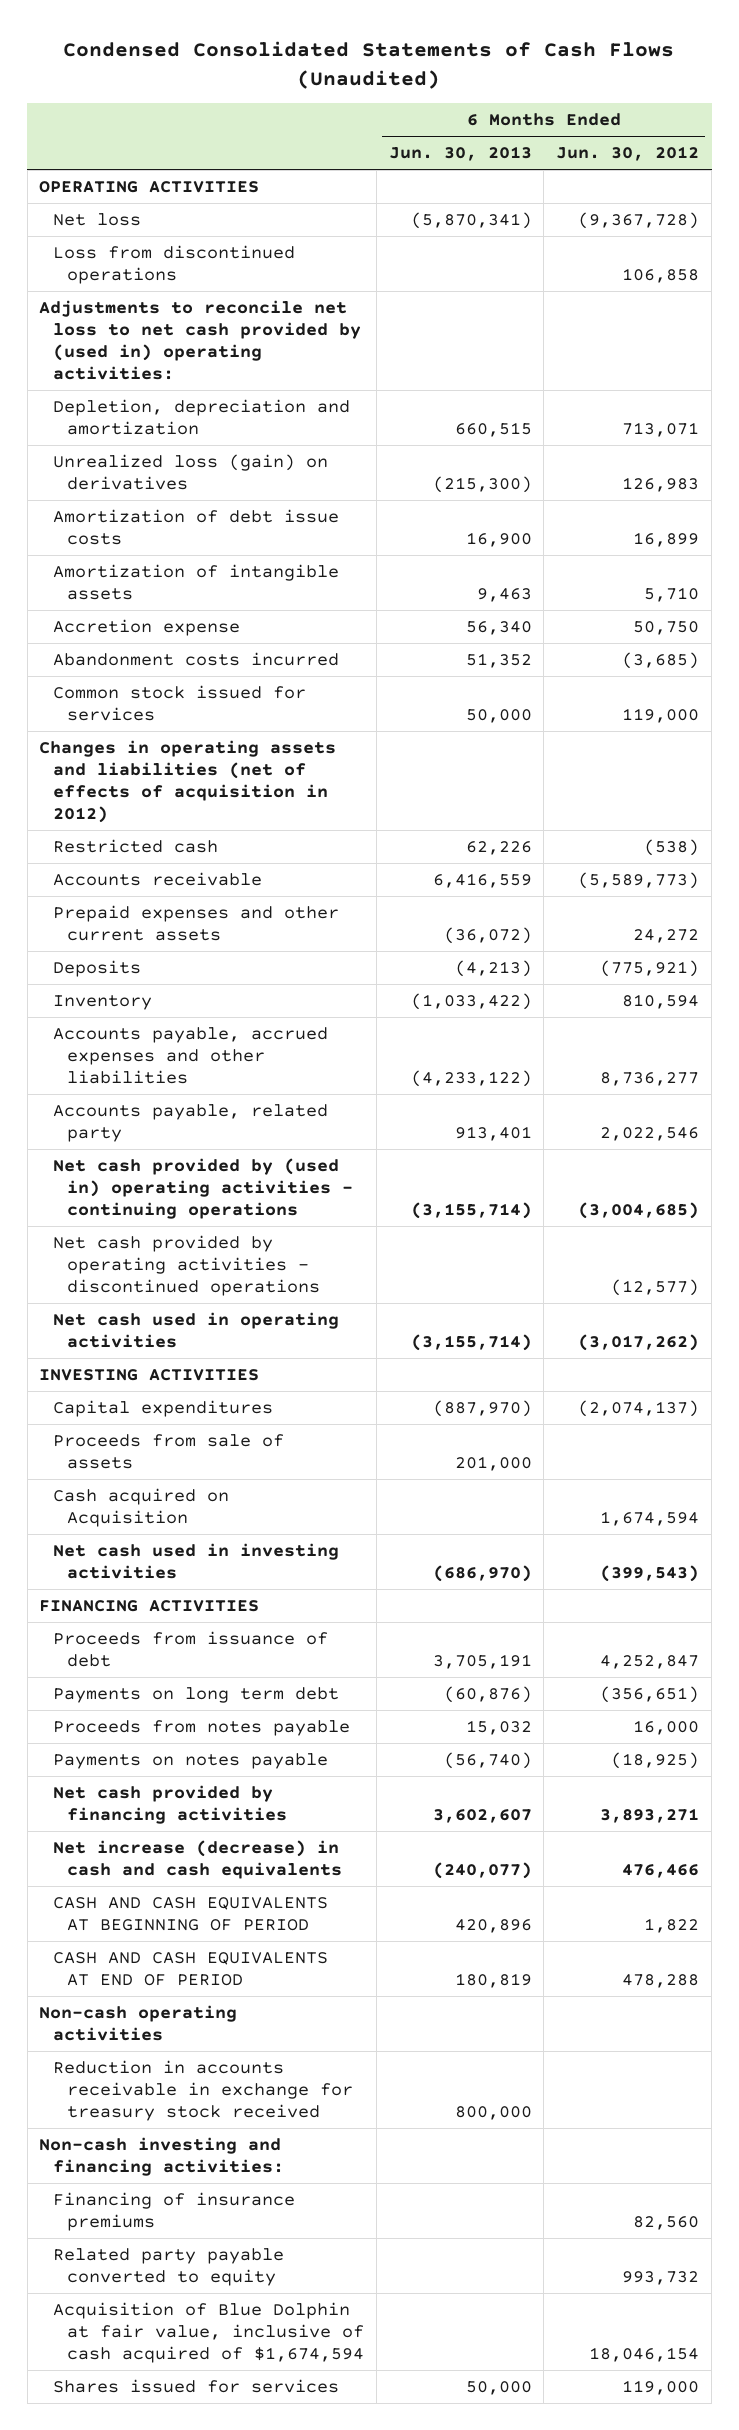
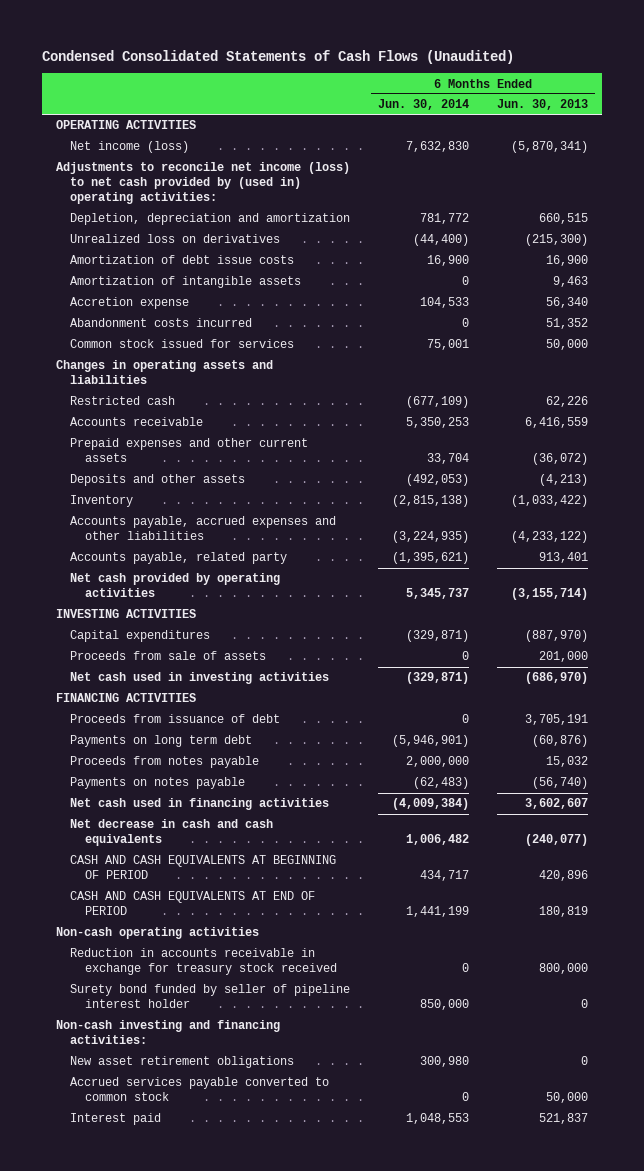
[556,146,700,162] Jun. 30, 2012 -> none
none -> [378,99,470,111] Jun. 30, 2014
[53,244,296,284] Loss from discontinued operations -> none
[53,212,142,226] Net loss -> [70,141,190,154] Net income (loss)
[39,299,362,380] Adjustments to reconcile net loss to net cash provided by (used in) operating activities: -> [56,162,351,205] Adjustments to reconcile net income (loss) to net cash provided by (used in) operating activities:
[53,453,329,490] Unrealized loss (gain) on derivatives -> [70,234,281,244] Unrealized loss on derivatives
[39,739,337,823] Changes in operating assets and liabilities (net of effects of acquisition in 2012) -> [56,360,274,385] Changes in operating assets and liabilities
[53,959,142,977] Deposits -> [70,474,246,487] Deposits and other assets
[53,1157,353,1219] Net cash provided by (used in) operating activities - continuing operations -> none
[53,1234,320,1296] Net cash provided by operating activities - discontinued operations -> none
[53,1311,340,1348] Net cash used in operating activities -> [70,573,281,598] Net cash provided by operating activities
[53,1487,230,1527] Cash acquired on Acquisition -> none
[53,1784,287,1824] Net cash provided by financing activities -> [70,798,330,811] Net cash used in financing activities
[53,1839,342,1879] Net increase (decrease) in cash and cash equivalents -> [70,819,274,847] Net decrease in cash and cash equivalents
none -> [70,984,351,1009] Surety bond funded by seller of pipeline interest holder
[53,2191,296,2231] Financing of insurance premiums -> none
[53,2247,285,2286] Related party payable converted to equity -> none
[53,2301,364,2363] Acquisition of Blue Dolphin at fair value, inclusive of cash acquired of $1,674,594 -> none
none -> [70,1056,295,1069] New asset retirement obligations
[53,2378,340,2393] Shares issued for services -> [70,1077,330,1102] Accrued services payable converted to common stock
none -> [70,1113,162,1126] Interest paid

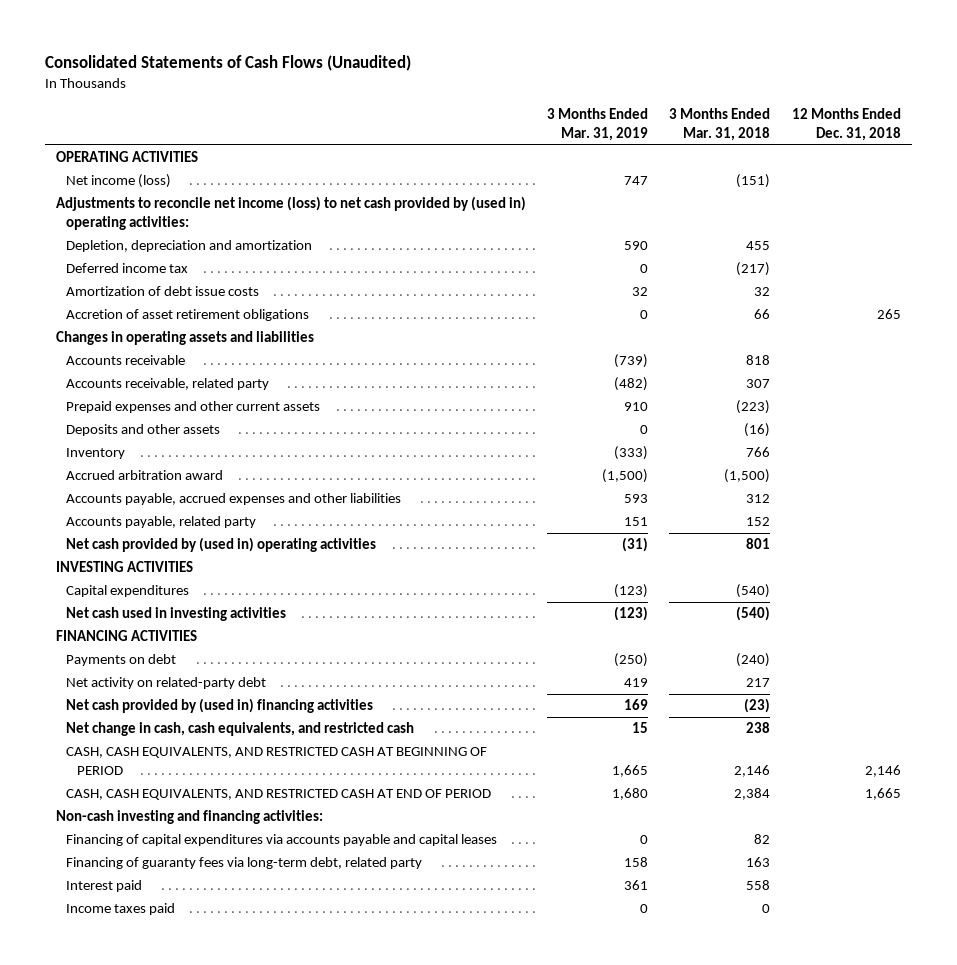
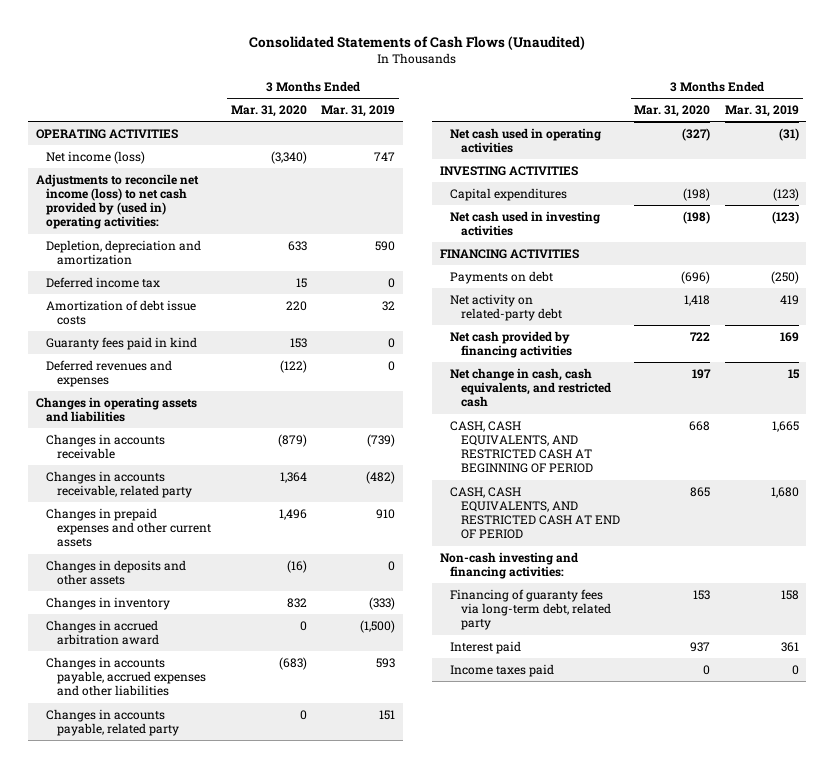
[669,107,771,141] 3 Months Ended Mar. 31, 2018 -> none
[791,107,901,141] 12 Months Ended Dec. 31, 2018 -> none
none -> [230,105,307,118] Mar. 31, 2020
[66,309,310,322] Accretion of asset retirement obligations -> none
none -> [46,336,198,350] Guaranty fees paid in kind
none -> [46,359,173,388] Deferred revenues and expenses
[66,355,186,366] Accounts receivable -> [46,433,166,460] Changes in accounts receivable
[66,378,270,391] Accounts receivable, related party -> [46,470,192,499] Changes in accounts receivable, related party
[66,401,321,414] Prepaid expenses and other current assets -> [46,507,211,548] Changes in prepaid expenses and other current assets
[66,424,221,437] Deposits and other assets -> [46,559,187,586] Changes in deposits and other assets
[66,448,126,460] Inventory -> [46,596,171,610] Changes in inventory
[66,470,224,481] Accrued arbitration award -> [46,619,159,646] Changes in accrued arbitration award
[66,493,402,506] Accounts payable, accrued expenses and other liabilities -> [46,656,206,697] Changes in accounts payable, accrued expenses and other liabilities
[66,516,257,529] Accounts payable, related party -> [46,708,179,737] Changes in accounts payable, related party
[66,537,377,553] Net cash provided by (used in) operating activities -> [450,127,602,154] Net cash used in operating activities
[66,698,374,714] Net cash provided by (used in) financing activities -> [450,330,572,359] Net cash provided by financing activities
[66,834,498,847] Financing of capital expenditures via accounts payable and capital leases -> none

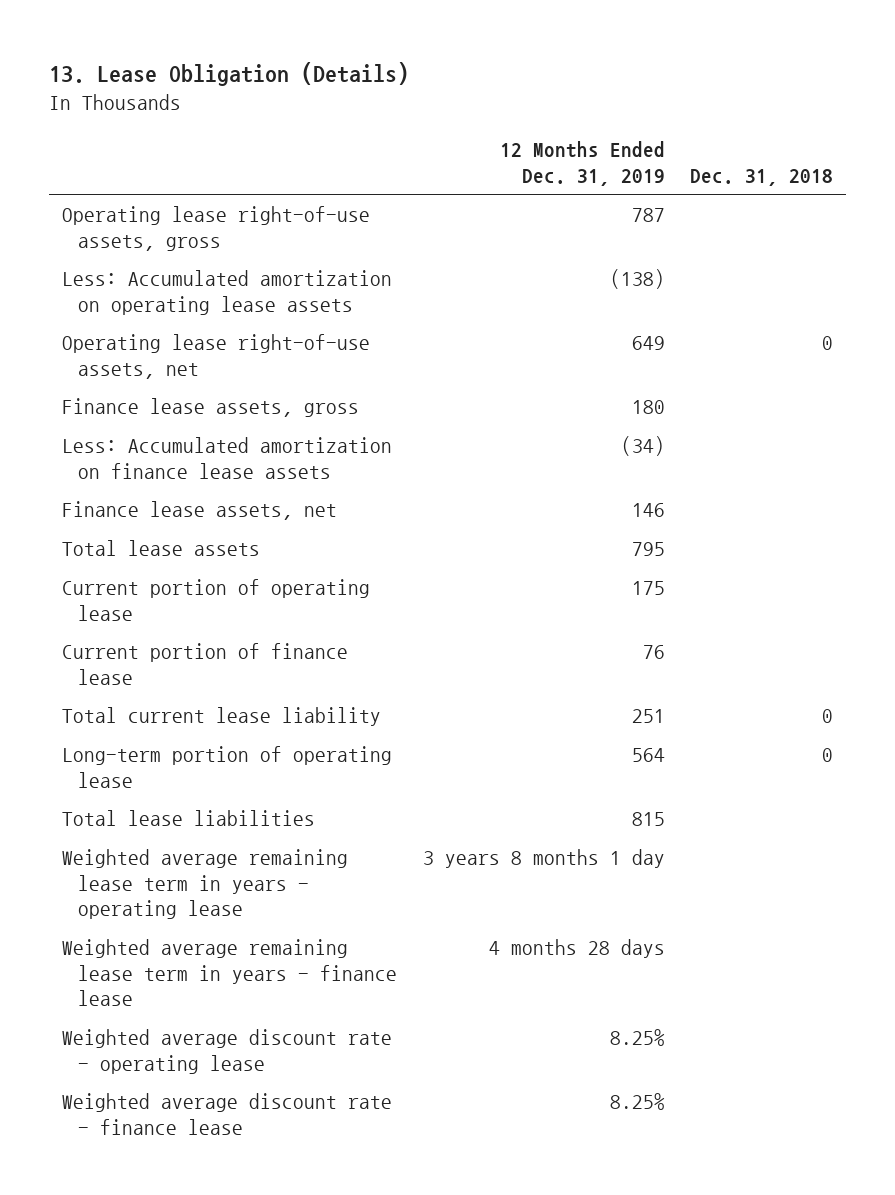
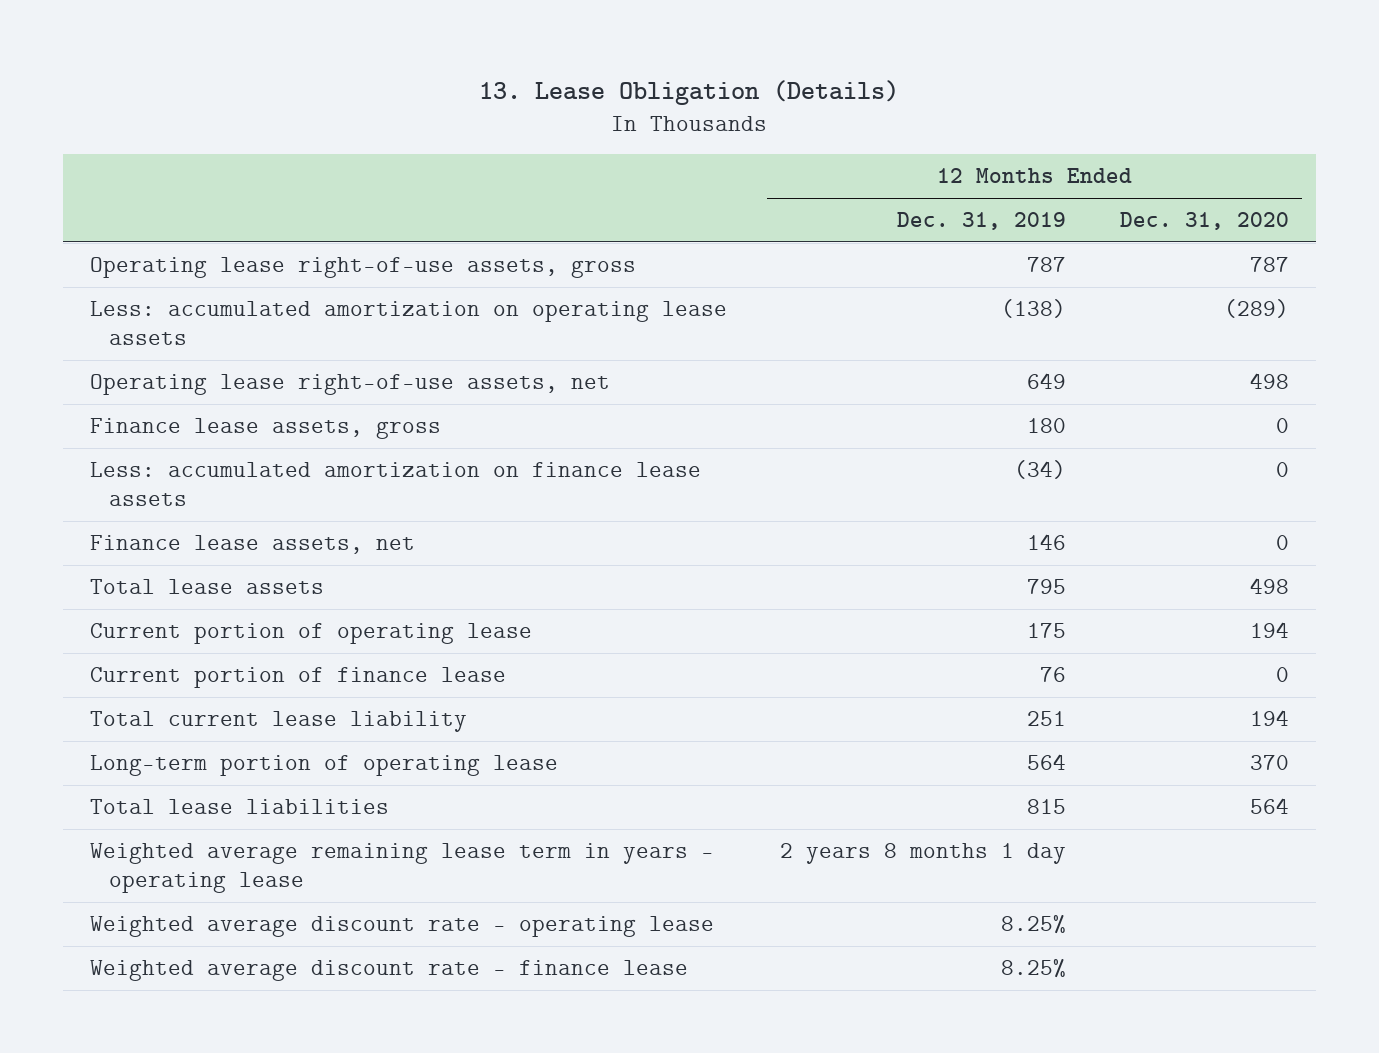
[690,168,834,186] Dec. 31, 2018 -> none
none -> [1120,212,1290,231] Dec. 31, 2020
[61,270,392,315] Less: Accumulated amortization on operating lease assets -> [89,300,727,346] Less: accumulated amortization on operating lease assets
[61,437,392,479] Less: Accumulated amortization on finance lease assets -> [89,461,701,507] Less: accumulated amortization on finance lease assets
[61,939,397,1007] Weighted average remaining lease term in years - finance lease -> none
[422,849,665,869] 3 years 8 months 1 day -> [780,842,1067,864] 2 years 8 months 1 day

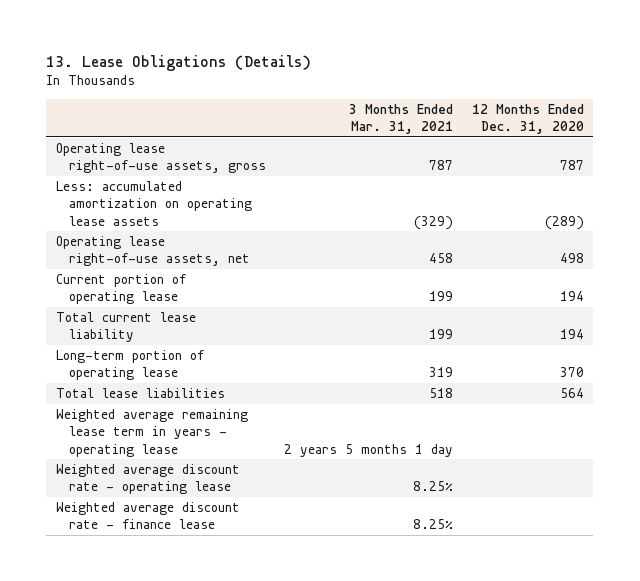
[479,80,900,106] 13. Lease Obligation (Details) -> [46,55,312,72] 13. Lease Obligations (Details)
[897,212,1067,231] Dec. 31, 2019 -> none
none -> [349,103,454,134] 3 Months Ended Mar. 31, 2021
[89,417,441,439] Finance lease assets, gross -> none
[89,461,701,507] Less: accumulated amortization on finance lease assets -> none
[89,534,415,554] Finance lease assets, net -> none
[89,578,324,594] Total lease assets -> none
[89,666,506,688] Current portion of finance lease -> none

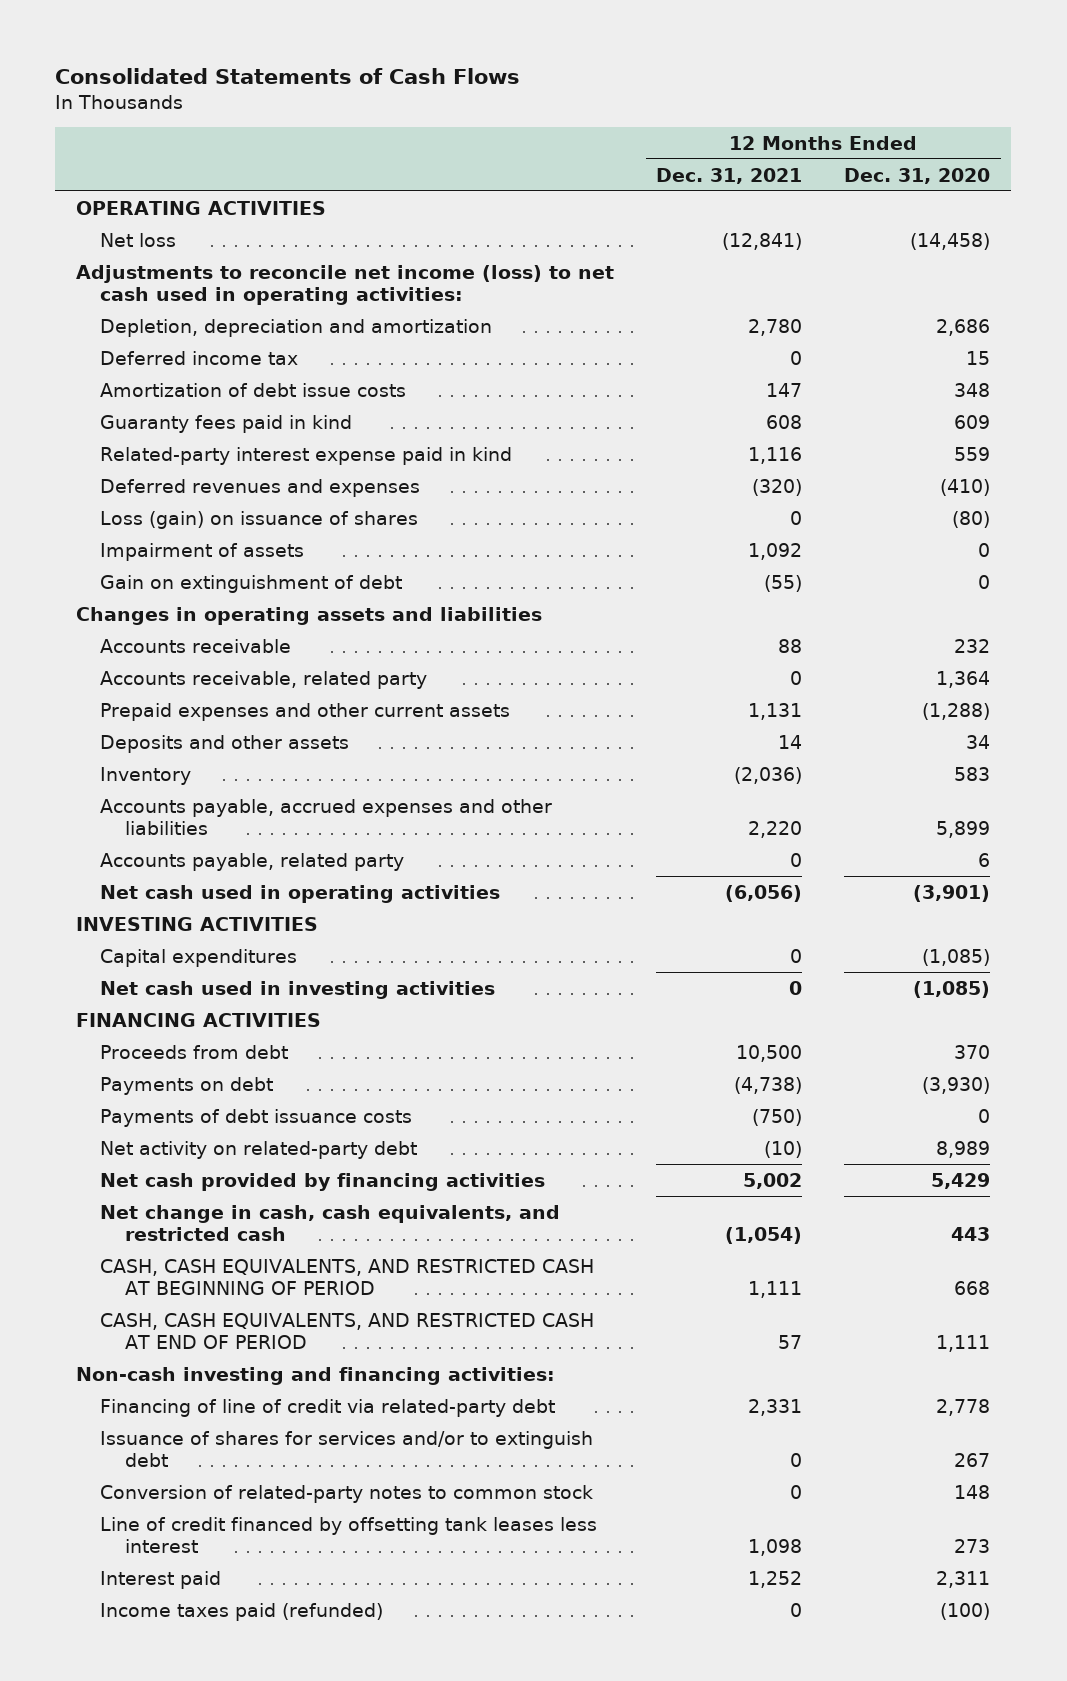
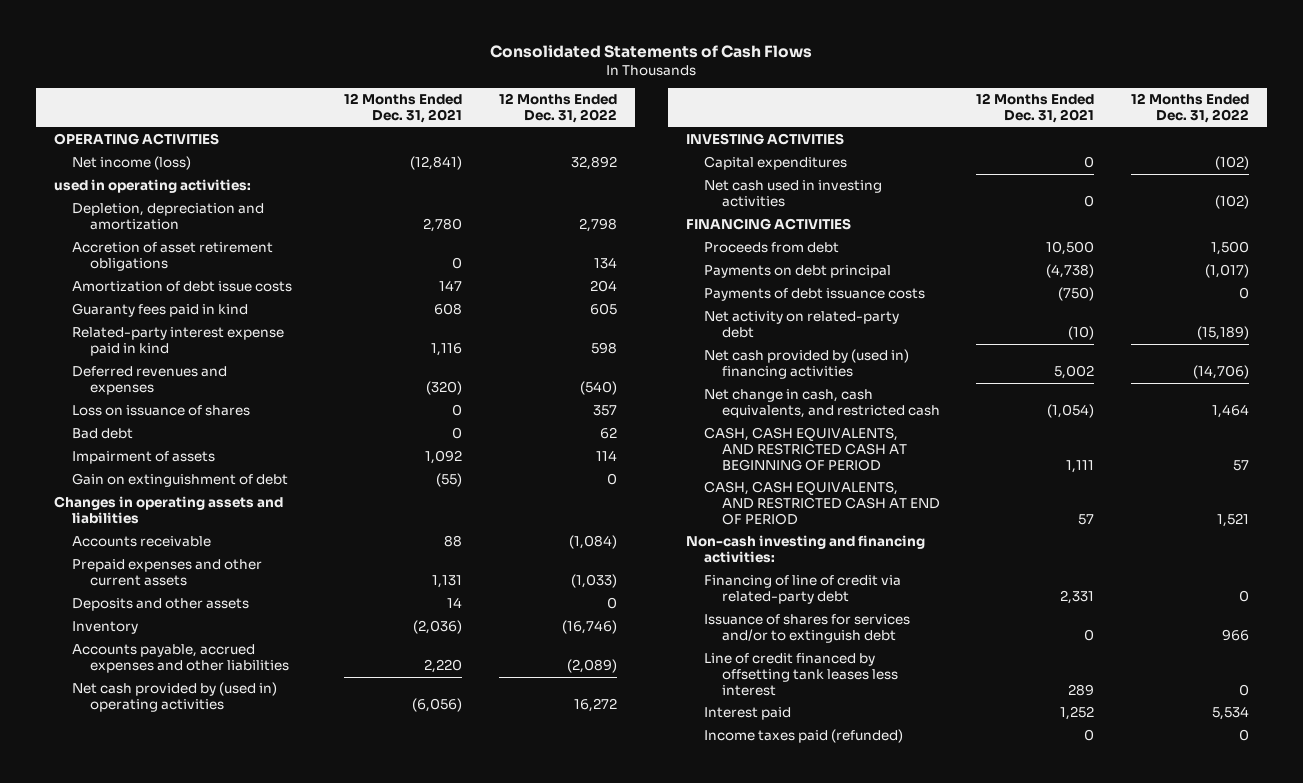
[844,167,991,184] Dec. 31, 2020 -> none
none -> [498,93,617,124] 12 Months Ended Dec. 31, 2022
[76,264,615,306] Adjustments to reconcile net income (loss) to net cash used in operating activities: -> none
[100,232,177,247] Net loss -> [72,156,192,171] Net income (loss)
none -> [54,179,252,194] used in operating activities:
[100,350,299,365] Deferred income tax -> none
none -> [72,242,274,272] Accretion of asset retirement obligations
[100,510,419,529] Loss (gain) on issuance of shares -> [72,405,251,417] Loss on issuance of shares
none -> [72,428,134,440] Bad debt
[100,670,428,689] Accounts receivable, related party -> none
[100,852,405,871] Accounts payable, related party -> none
[100,884,501,903] Net cash used in operating activities -> [72,682,278,713] Net cash provided by (used in) operating activities
[100,1076,274,1095] Payments on debt -> [704,265,892,279] Payments on debt principal
[100,1172,546,1191] Net cash provided by financing activities -> [704,349,910,380] Net cash provided by (used in) financing activities
[100,1484,594,1503] Conversion of related-party notes to common stock -> none
[748,1539,803,1557] 1,098 -> [1068,683,1095,696] 289

